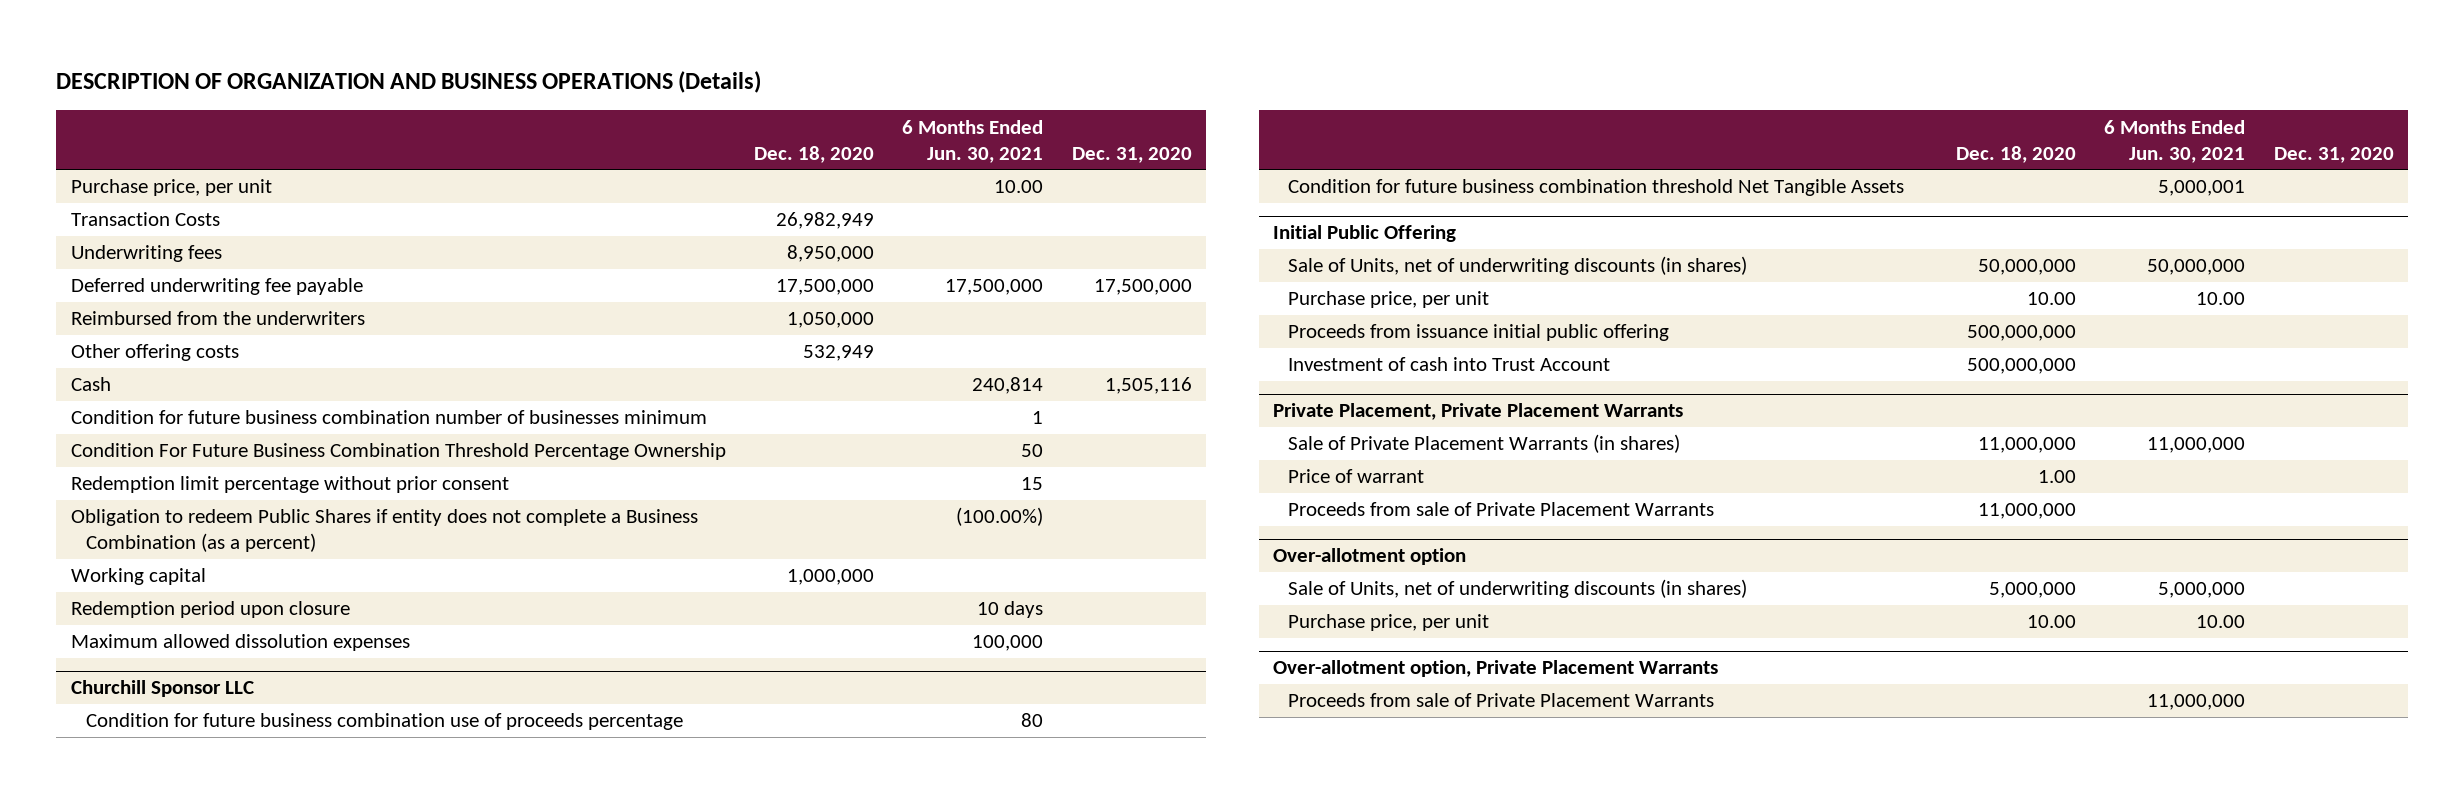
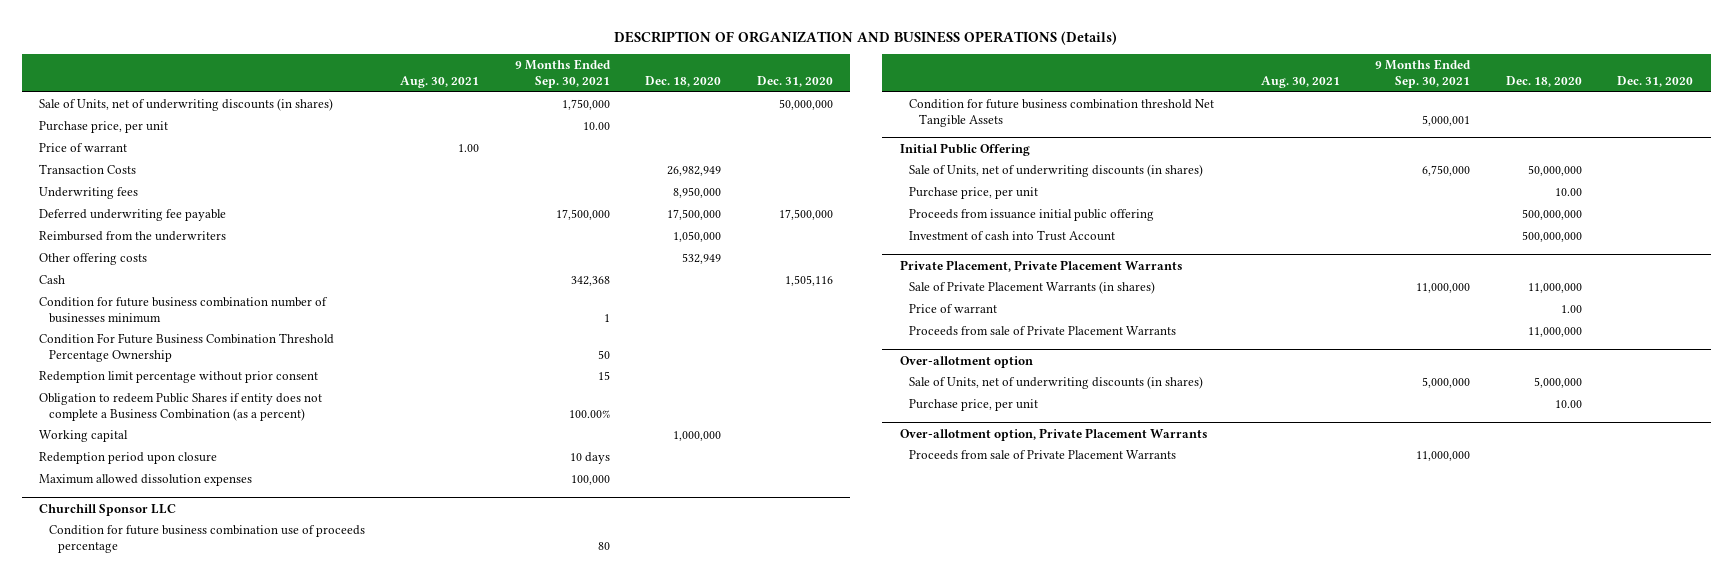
[902,119,1044,163] 6 Months Ended Jun. 30, 2021 -> none
none -> [400,75,480,88] Aug. 30, 2021
none -> [514,59,611,88] 9 Months Ended Sep. 30, 2021
none -> [39,98,334,112] Sale of Units, net of underwriting discounts (in shares)
none -> [39,143,128,153] Price of warrant

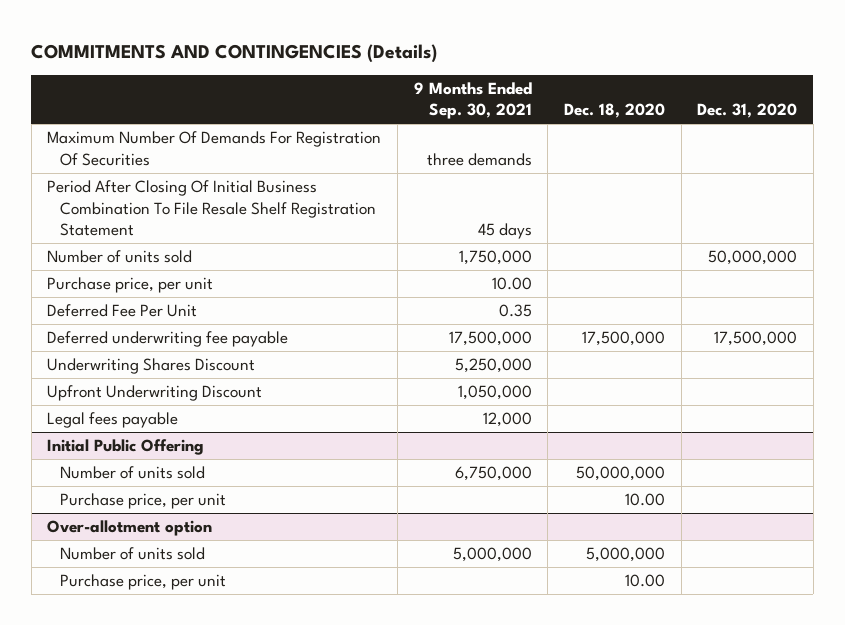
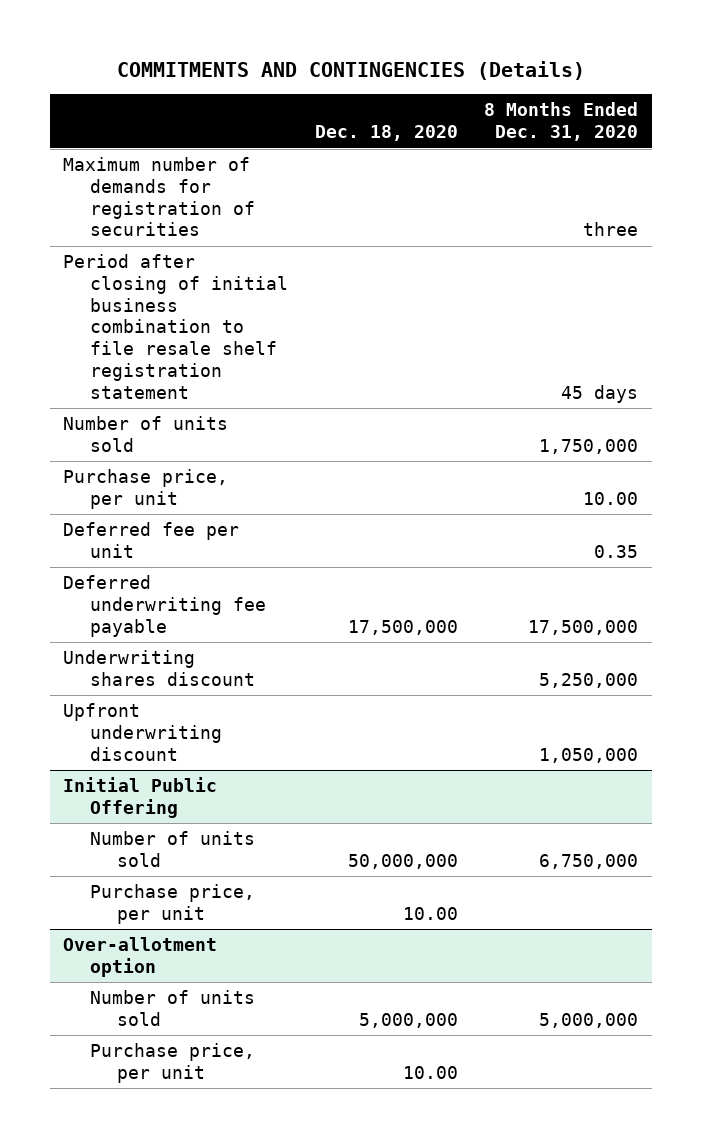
[413,81,532,120] 9 Months Ended Sep. 30, 2021 -> none
[697,103,798,119] Dec. 31, 2020 -> none
none -> [484,102,639,142] 8 Months Ended Dec. 31, 2020
[47,131,382,166] Maximum Number Of Demands For Registration Of Securities -> [62,157,255,237] Maximum number of demands for registration of securities
[47,180,376,237] Period After Closing Of Initial Business Combination To File Resale Shelf Registration Statement -> [62,254,288,399] Period after closing of initial business combination to file resale shelf registration statement
[47,304,198,318] Deferred Fee Per Unit -> [62,522,239,558] Deferred fee per unit
[47,412,179,429] Legal fees payable -> none
[47,358,256,375] Underwriting Shares Discount -> [62,650,255,686] Underwriting shares discount
[47,385,263,402] Upfront Underwriting Discount -> [62,703,222,761] Upfront underwriting discount

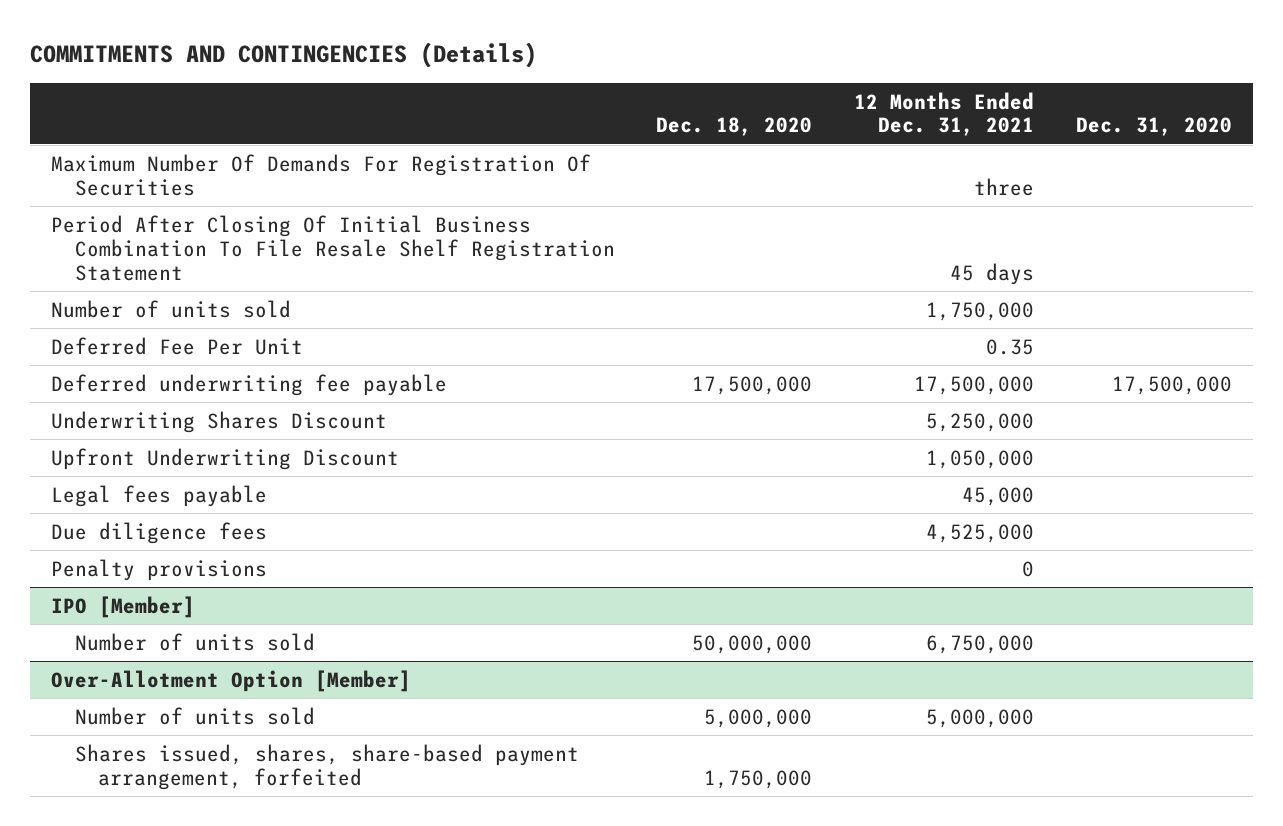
[484,102,639,142] 8 Months Ended Dec. 31, 2020 -> none
none -> [854,91,1035,137] 12 Months Ended Dec. 31, 2021
none -> [1075,117,1232,137] Dec. 31, 2020
[62,157,255,237] Maximum number of demands for registration of securities -> [51,153,592,196] Maximum Number Of Demands For Registration Of Securities
[62,254,288,399] Period after closing of initial business combination to file resale shelf registration statement -> [51,214,615,281] Period After Closing Of Initial Business Combination To File Resale Shelf Registration Statement
[62,469,228,509] Purchase price, per unit -> none
[62,522,239,558] Deferred fee per unit -> [51,336,304,355] Deferred Fee Per Unit
[62,650,255,686] Underwriting shares discount -> [51,410,388,433] Underwriting Shares Discount
[62,703,222,761] Upfront underwriting discount -> [51,447,400,470] Upfront Underwriting Discount
none -> [51,484,268,507] Legal fees payable
none -> [51,521,268,544] Due diligence fees
none -> [51,558,268,581] Penalty provisions
[62,777,217,818] Initial Public Offering -> [51,595,196,618] IPO [Member]
[89,884,255,924] Purchase price, per unit -> none
[62,937,217,977] Over-allotment option -> [51,669,412,692] Over-Allotment Option [Member]
[89,1043,255,1083] Purchase price, per unit -> none
none -> [74,743,579,790] Shares issued, shares, share-based payment arrangement, forfeited

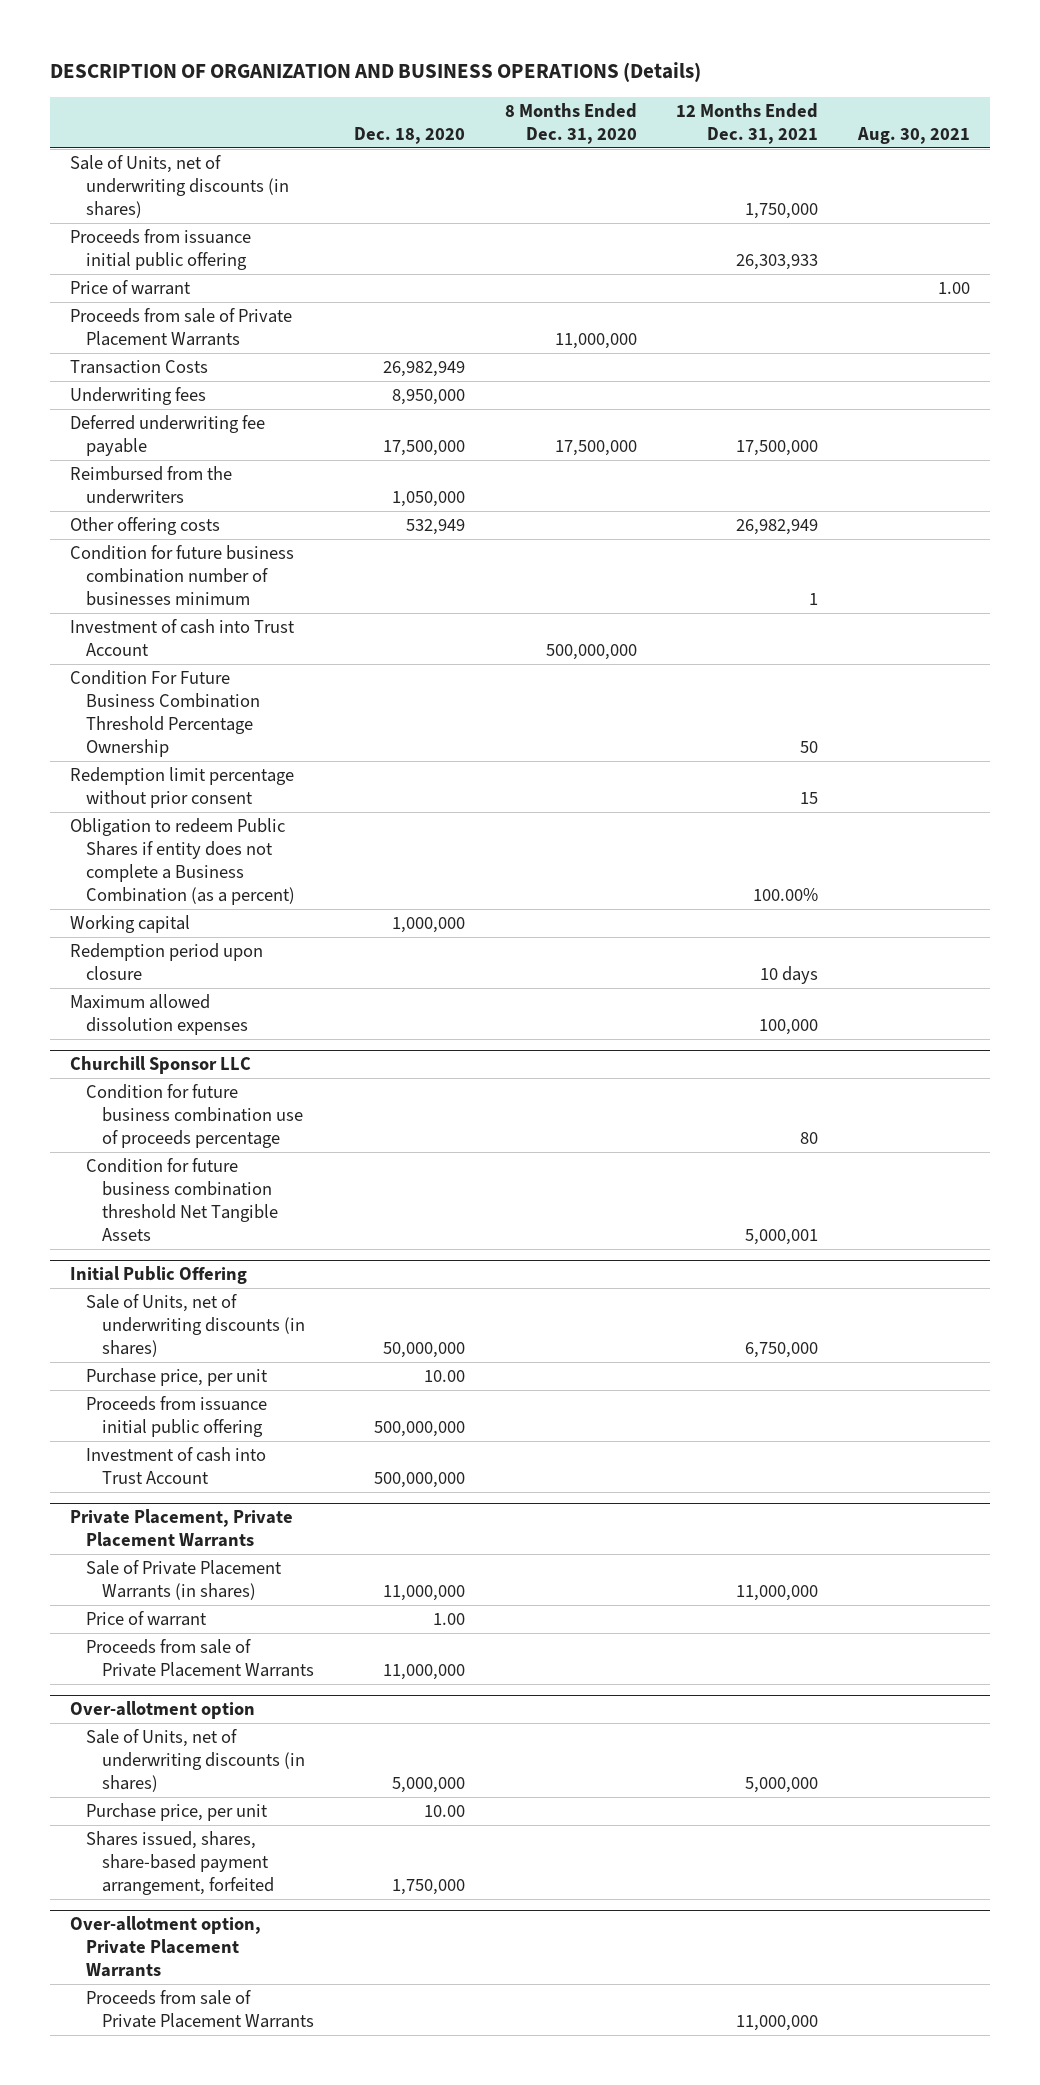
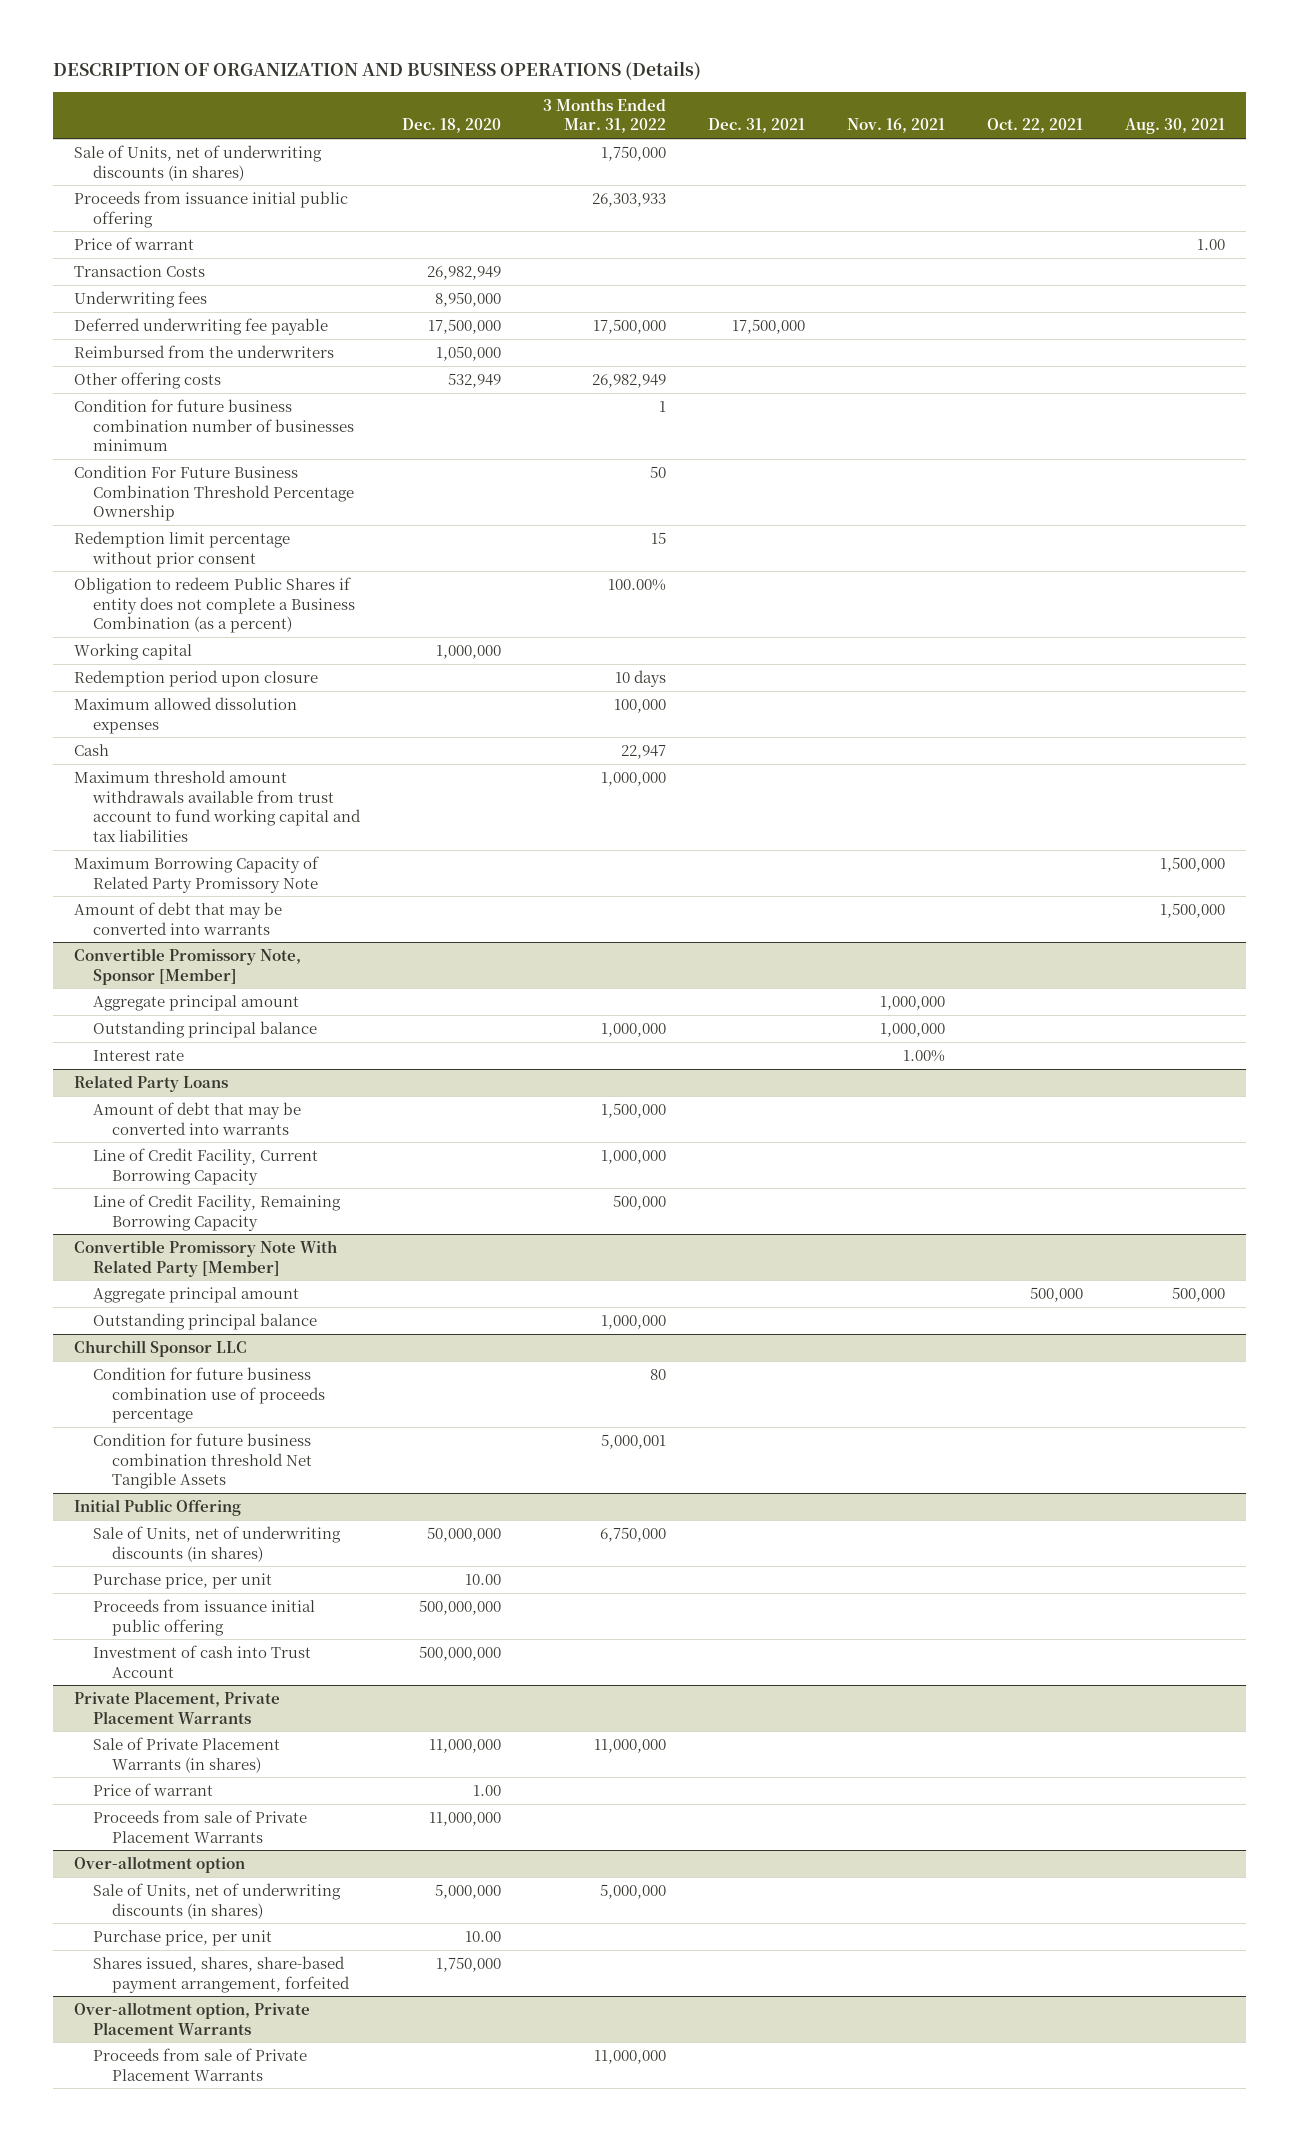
[504,102,637,144] 8 Months Ended Dec. 31, 2020 -> none
[676,102,819,144] 12 Months Ended Dec. 31, 2021 -> none
none -> [543,97,667,134] 3 Months Ended Mar. 31, 2022
none -> [708,118,806,134] Dec. 31, 2021
none -> [847,118,946,134] Nov. 16, 2021
none -> [987,118,1084,134] Oct. 22, 2021
[69,307,292,346] Proceeds from sale of Private Placement Warrants -> none
[69,618,295,656] Investment of cash into Trust Account -> none
none -> [73,743,109,756] Cash
none -> [73,769,362,843] Maximum threshold amount withdrawals available from trust account to fund working capital and tax liabilities
none -> [73,855,319,893] Maximum Borrowing Capacity of Related Party Promissory Note
none -> [73,901,282,935] Amount of debt that may be converted into warrants
none -> [73,947,301,985] Convertible Promissory Note, Sponsor [Member]
none -> [93,994,300,1011] Aggregate principal amount
none -> [93,1020,318,1038] Outstanding principal balance
none -> [93,1049,185,1061] Interest rate
none -> [73,1074,228,1092] Related Party Loans
none -> [93,1101,302,1135] Amount of debt that may be converted into warrants
none -> [93,1147,319,1185] Line of Credit Facility, Current Borrowing Capacity
none -> [93,1193,342,1231] Line of Credit Facility, Remaining Borrowing Capacity
none -> [73,1239,337,1277] Convertible Promissory Note With Related Party [Member]
none -> [93,1286,300,1303] Aggregate principal amount
none -> [93,1312,318,1330] Outstanding principal balance

